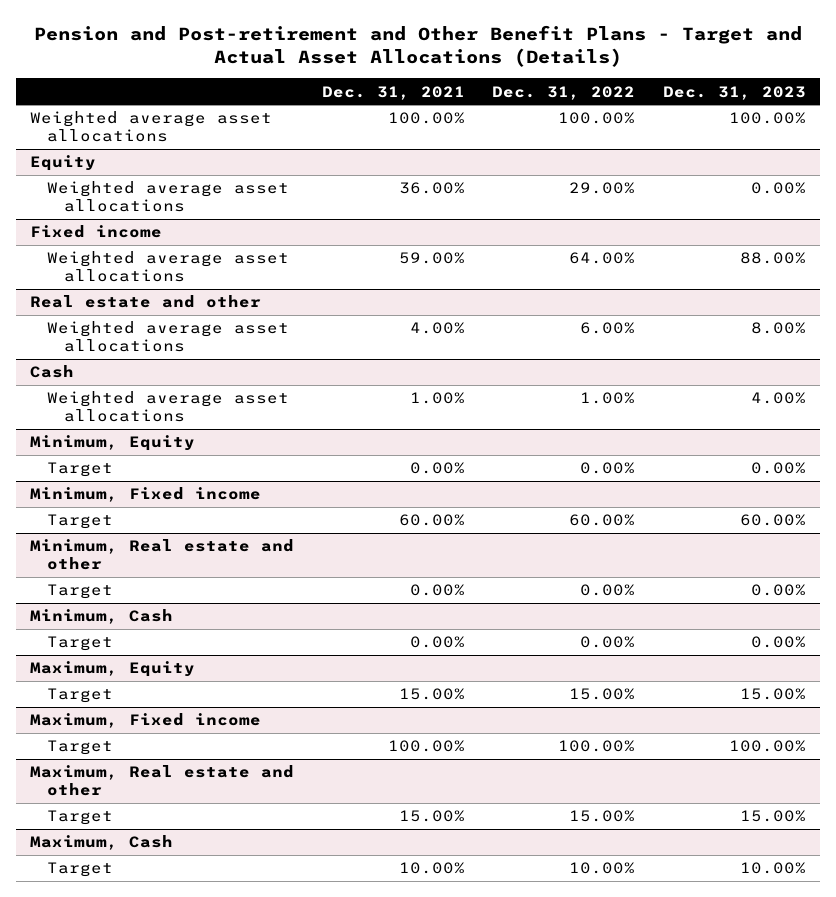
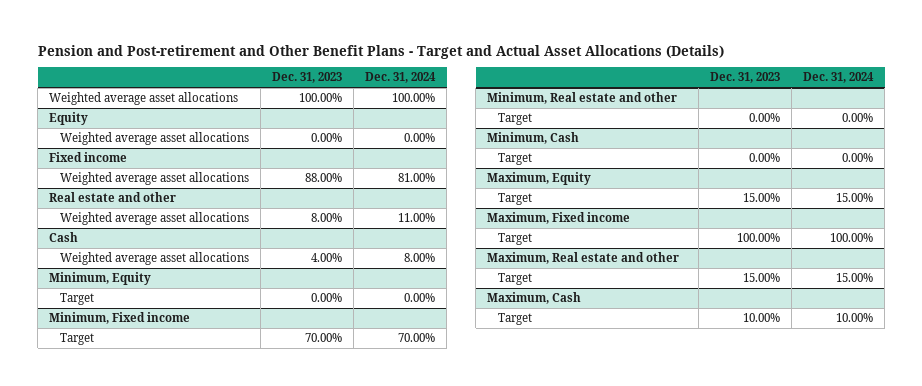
[321,85,465,100] Dec. 31, 2021 -> none
[492,85,636,100] Dec. 31, 2022 -> none
none -> [365,72,437,84] Dec. 31, 2024
[740,514,807,527] 60.00% -> [305,333,343,343] 70.00%

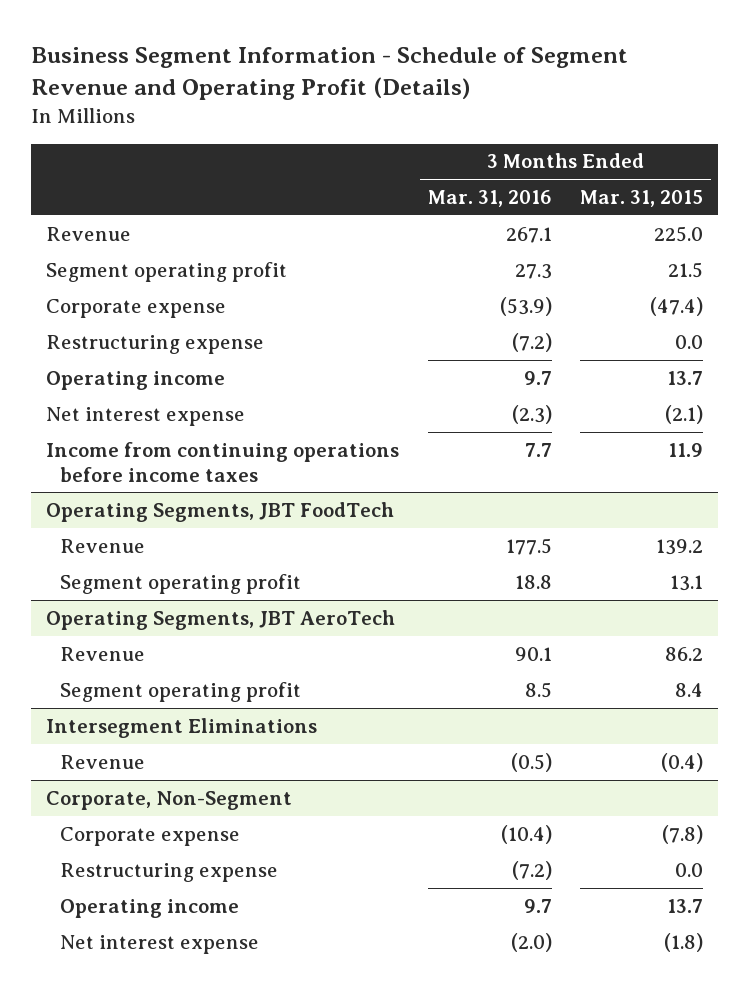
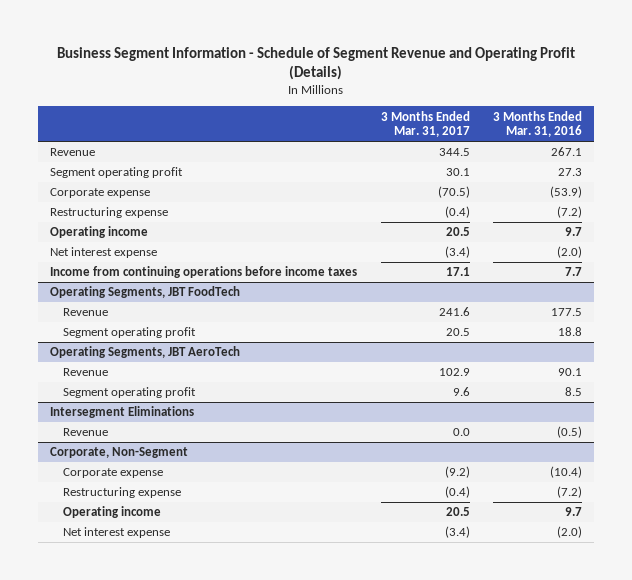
[580,189,704,207] Mar. 31, 2015 -> none
none -> [380,110,470,138] 3 Months Ended Mar. 31, 2017
[511,404,552,424] (2.3) -> [557,246,583,259] (2.0)

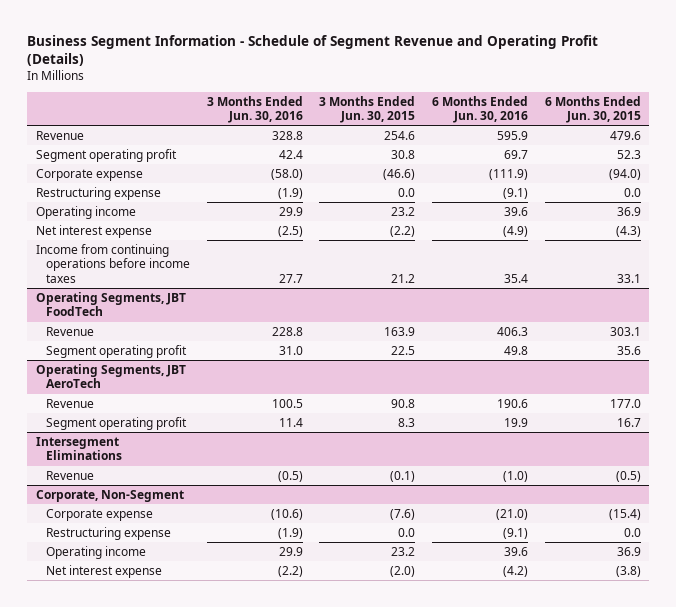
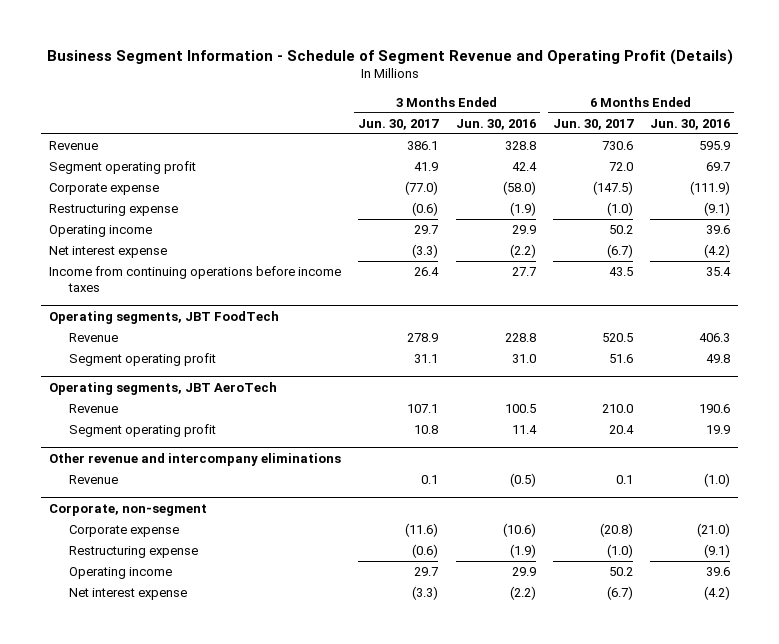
[319,95,416,124] 3 Months Ended Jun. 30, 2015 -> none
[544,95,641,124] 6 Months Ended Jun. 30, 2015 -> none
none -> [358,118,440,130] Jun. 30, 2017
none -> [552,118,634,130] Jun. 30, 2017
[277,225,303,237] (2.5) -> [509,244,536,259] (2.2)
[503,225,529,237] (4.9) -> [703,244,730,259] (4.2)
[35,291,186,317] Operating Segments, JBT FoodTech -> [49,311,280,325] Operating segments, JBT FoodTech
[35,363,186,389] Operating Segments, JBT AeroTech -> [49,382,278,396] Operating segments, JBT AeroTech
[35,436,122,461] Intersegment Eliminations -> [49,453,342,467] Other revenue and intercompany eliminations
[35,489,184,502] Corporate, Non-Segment -> [49,504,208,517] Corporate, non-segment

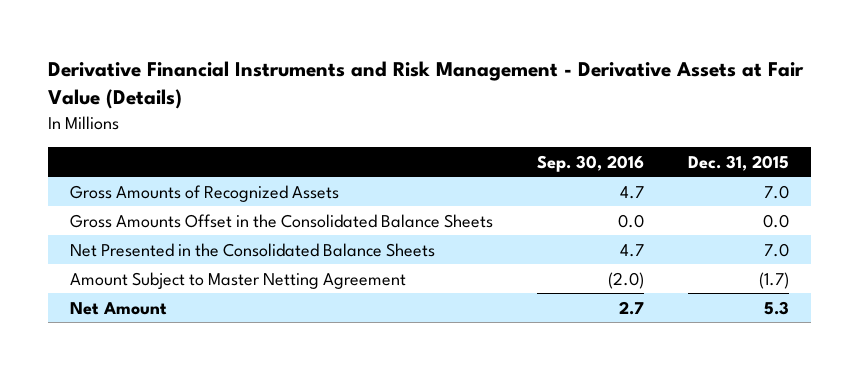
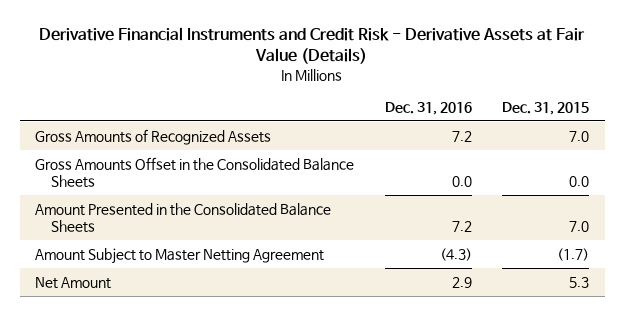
[47,60,804,110] Derivative Financial Instruments and Risk Management - Derivative Assets at Fair Value (Details) -> [39,27,586,65] Derivative Financial Instruments and Credit Risk - Derivative Assets at Fair Value (Details)
[536,154,644,172] Sep. 30, 2016 -> none
none -> [384,101,472,115] Dec. 31, 2016
[69,242,435,257] Net Presented in the Consolidated Balance Sheets -> [34,202,331,234] Amount Presented in the Consolidated Balance Sheets

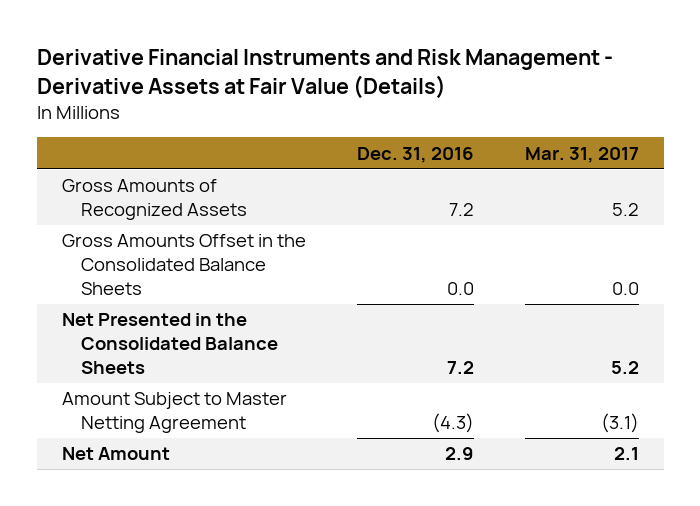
[39,27,586,65] Derivative Financial Instruments and Credit Risk - Derivative Assets at Fair Value (Details) -> [36,49,613,99] Derivative Financial Instruments and Risk Management - Derivative Assets at Fair Value (Details)
[502,101,590,115] Dec. 31, 2015 -> none
none -> [524,146,639,163] Mar. 31, 2017
[34,202,331,234] Amount Presented in the Consolidated Balance Sheets -> [61,313,279,374] Net Presented in the Consolidated Balance Sheets

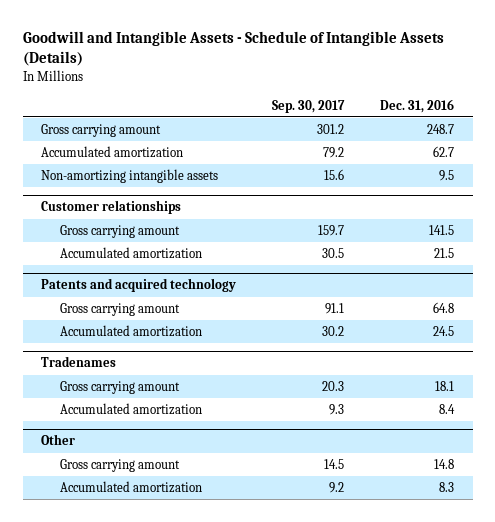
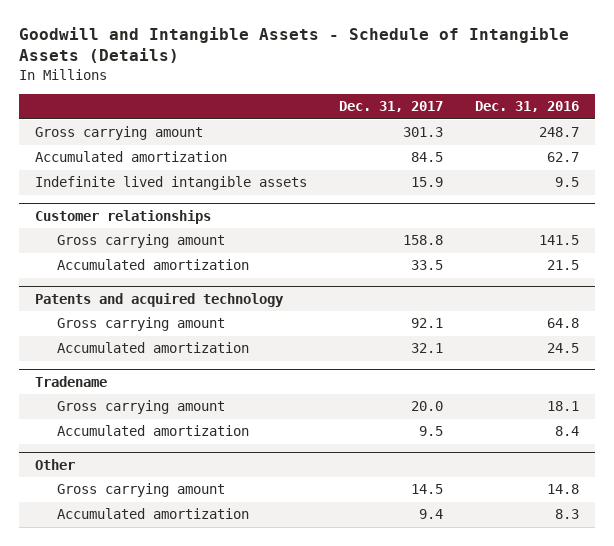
[272,99,346,113] Sep. 30, 2017 -> none
none -> [338,101,443,113] Dec. 31, 2017
[40,169,218,184] Non-amortizing intangible assets -> [34,176,307,191] Indefinite lived intangible assets
[40,356,116,368] Tradenames -> none
none -> [34,375,107,387] Tradename

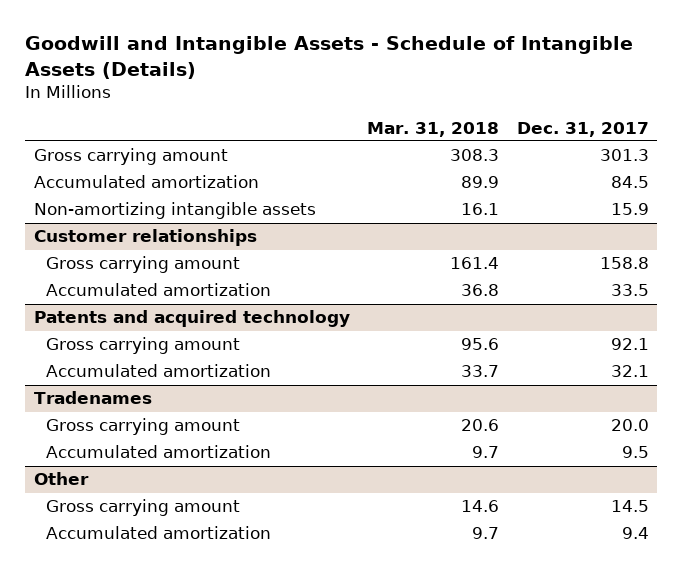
[475,101,580,113] Dec. 31, 2016 -> none
none -> [367,121,500,137] Mar. 31, 2018
[34,176,307,191] Indefinite lived intangible assets -> [33,202,316,220] Non-amortizing intangible assets
[34,375,107,387] Tradename -> none
none -> [33,391,152,405] Tradenames

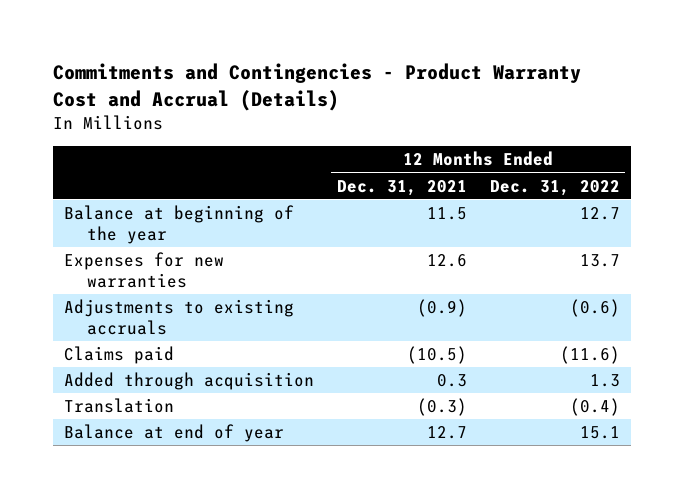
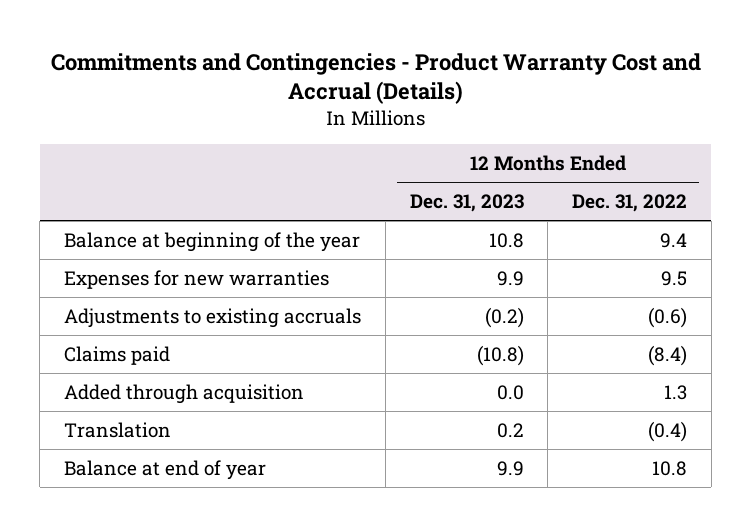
[336,179,467,196] Dec. 31, 2021 -> none
none -> [409,194,524,213] Dec. 31, 2023
[579,207,620,221] 12.7 -> [660,232,688,248] 9.4
[579,254,620,268] 13.7 -> [661,270,688,286] 9.5
[559,346,620,365] (11.6) -> [648,344,688,366] (8.4)
[579,426,620,440] 15.1 -> [652,460,688,476] 10.8

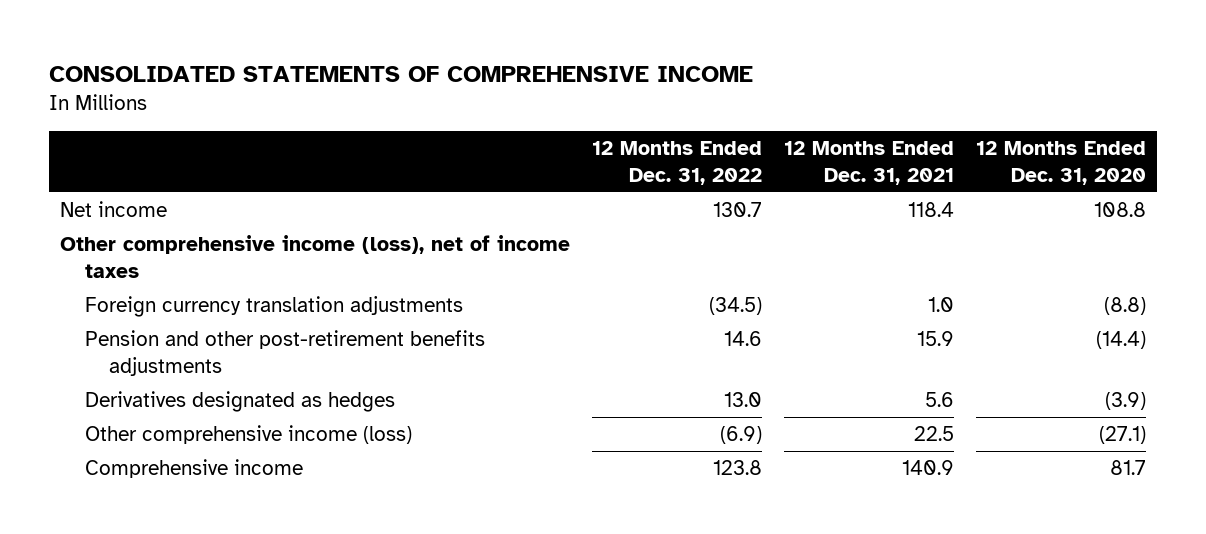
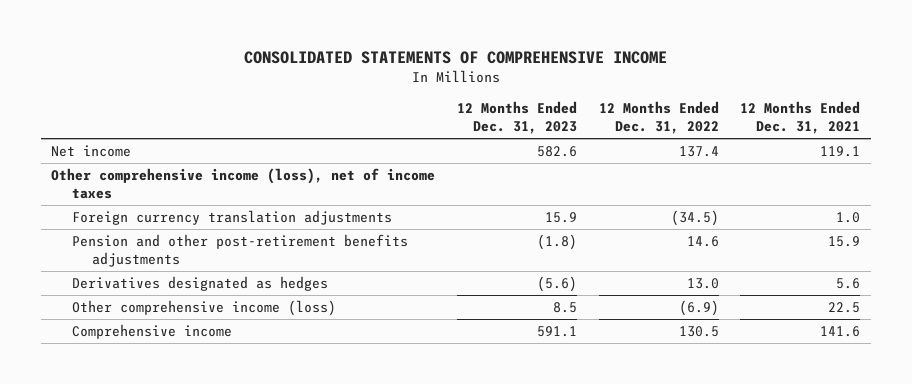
[975,141,1146,185] 12 Months Ended Dec. 31, 2020 -> none
none -> [457,100,578,134] 12 Months Ended Dec. 31, 2023
[712,202,762,218] 130.7 -> [678,145,719,157] 137.4
[907,202,954,218] 118.4 -> [820,145,861,157] 119.1
[712,460,762,476] 123.8 -> [678,325,719,337] 130.5
[901,460,954,476] 140.9 -> [820,325,861,337] 141.6

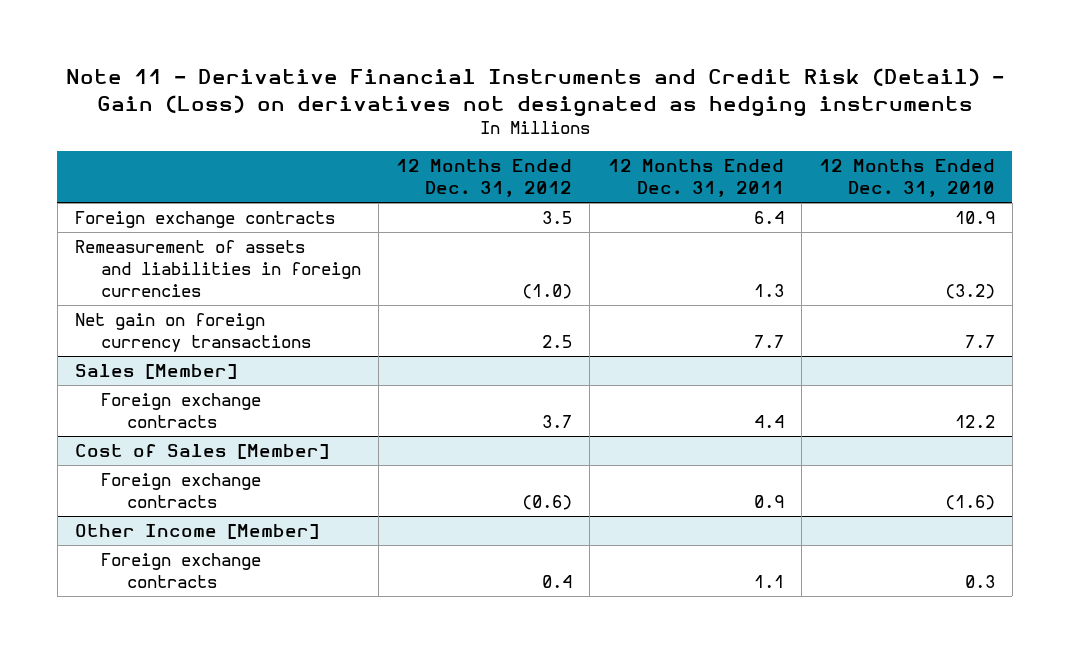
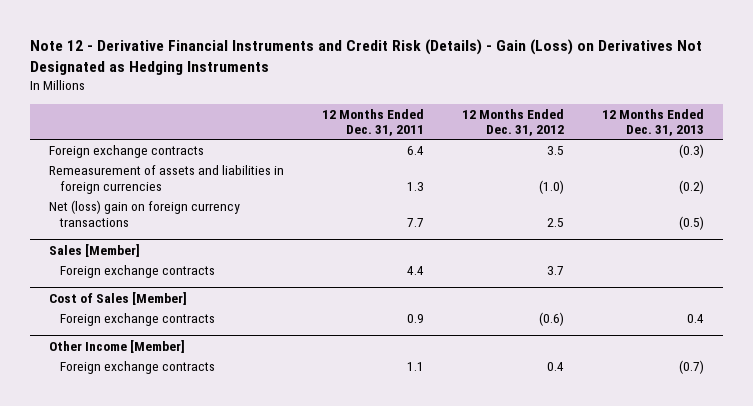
[65,67,1004,116] Note 11 - Derivative Financial Instruments and Credit Risk (Detail) - Gain (Loss) on derivatives not designated as hedging instruments -> [29,38,702,75] Note 12 - Derivative Financial Instruments and Credit Risk (Details) - Gain (Loss) on Derivatives Not Designated as Hedging Instruments
[818,159,995,198] 12 Months Ended Dec. 31, 2010 -> none
none -> [601,108,704,137] 12 Months Ended Dec. 31, 2013
[74,313,312,353] Net gain on foreign currency transactions -> [48,199,240,227] Net (loss) gain on foreign currency transactions

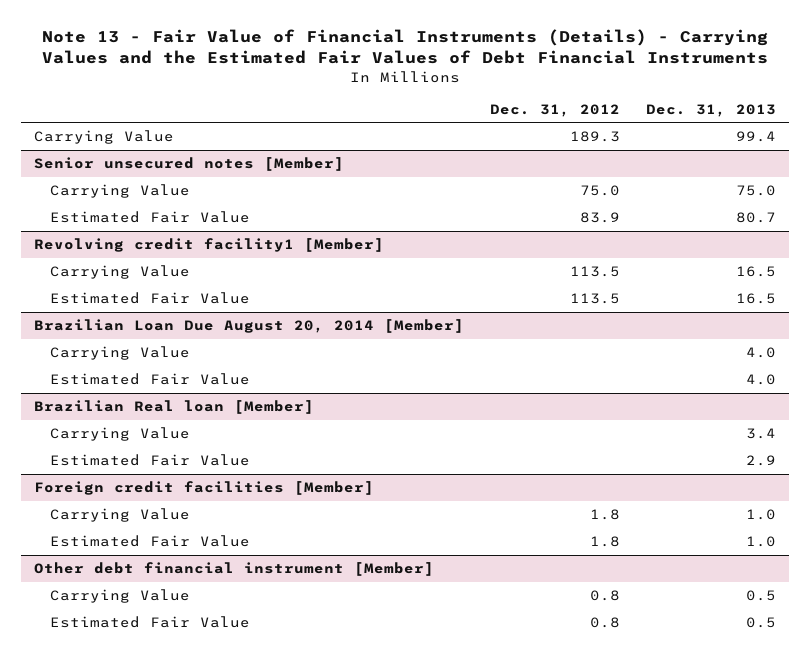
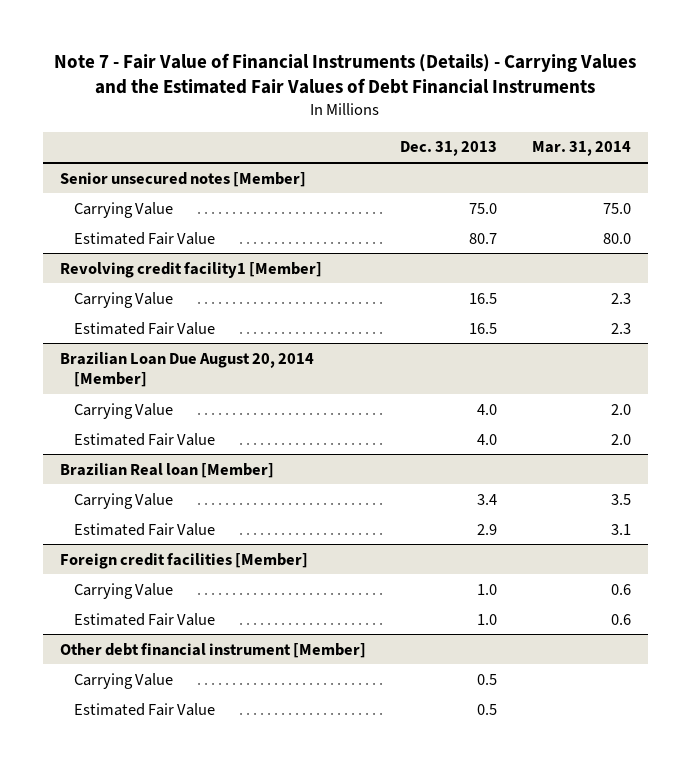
[41,29,768,65] Note 13 - Fair Value of Financial Instruments (Details) - Carrying Values and the Estimated Fair Values of Debt Financial Instruments -> [54,52,637,95] Note 7 - Fair Value of Financial Instruments (Details) - Carrying Values and the Estimated Fair Values of Debt Financial Instruments
[489,103,620,117] Dec. 31, 2012 -> none
none -> [531,141,631,157] Mar. 31, 2014
[33,130,174,145] Carrying Value -> none

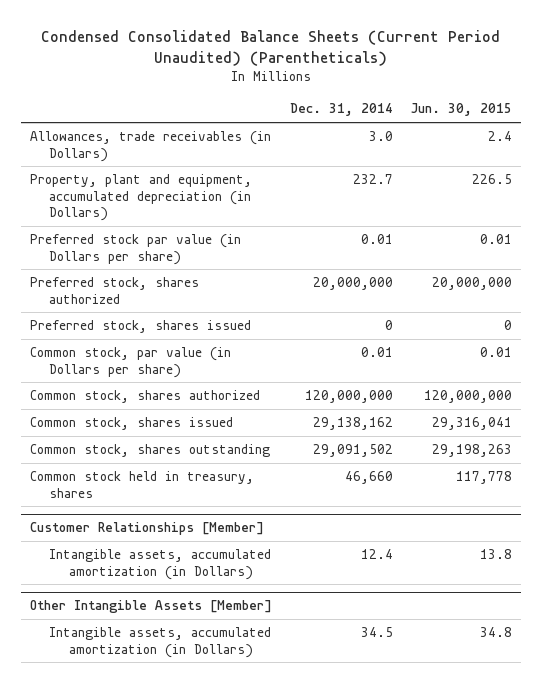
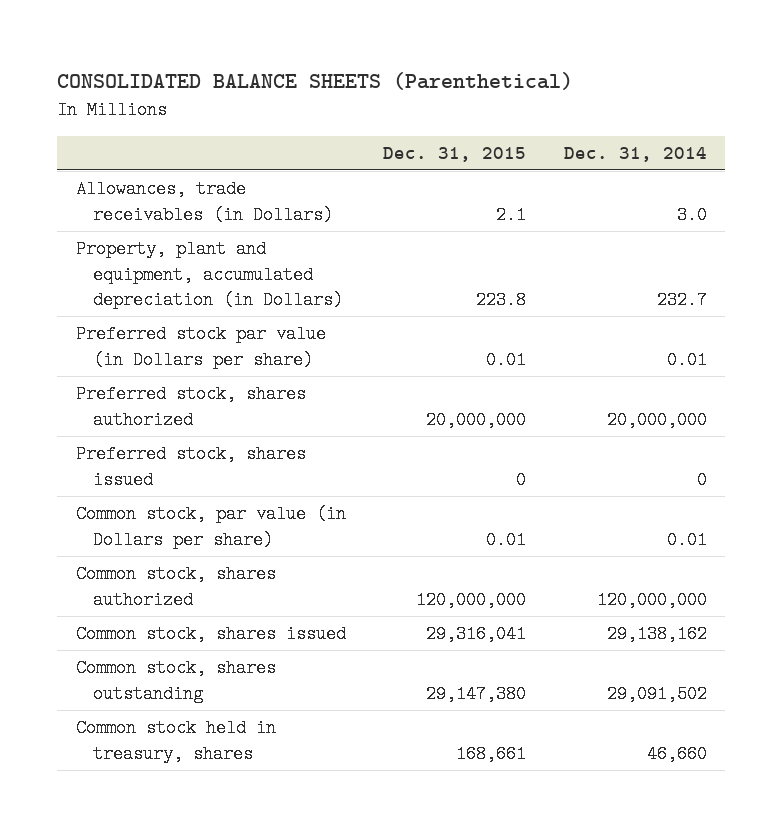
[41,29,501,66] Condensed Consolidated Balance Sheets (Current Period Unaudited) (Parentheticals) -> [56,72,573,91] CONSOLIDATED BALANCE SHEETS (Parenthetical)
[411,103,513,117] Jun. 30, 2015 -> none
none -> [383,146,527,162] Dec. 31, 2015
[29,522,264,536] Customer Relationships [Member] -> none
[49,549,272,580] Intangible assets, accumulated amortization (in Dollars) -> none
[29,600,272,614] Other Intangible Assets [Member] -> none
[49,627,272,658] Intangible assets, accumulated amortization (in Dollars) -> none

